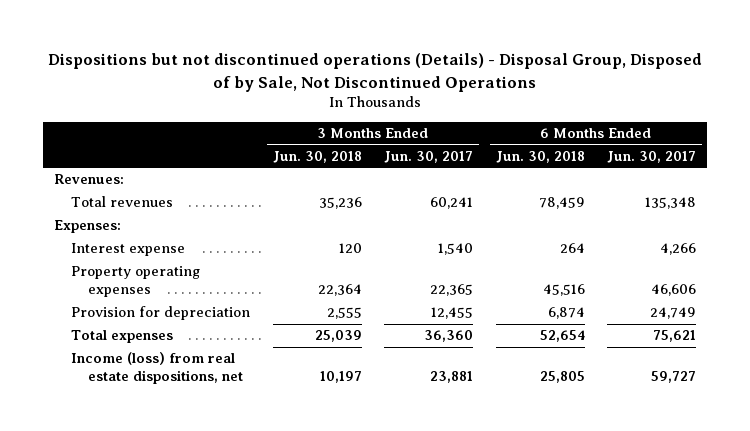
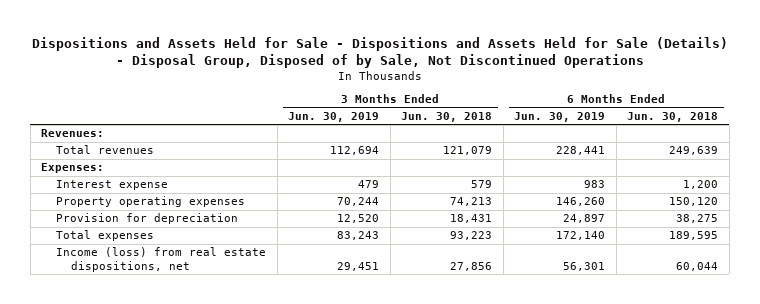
[48,53,703,92] Dispositions but not discontinued operations (Details) - Disposal Group, Disposed of by Sale, Not Discontinued Operations -> [31,36,728,68] Dispositions and Assets Held for Sale - Dispositions and Assets Held for Sale (Details) - Disposal Group, Disposed of by Sale, Not Discontinued Operations
[384,150,474,163] Jun. 30, 2017 -> none
[607,150,697,163] Jun. 30, 2017 -> none
none -> [288,111,380,122] Jun. 30, 2019
none -> [514,111,606,122] Jun. 30, 2019
[318,197,362,210] 35,236 -> [443,146,493,156] 121,079
[538,197,585,210] 78,459 -> [669,146,719,156] 249,639
[338,243,362,254] 120 -> [471,180,493,189] 579
[559,243,585,254] 264 -> [683,180,719,190] 1,200
[317,284,362,297] 22,364 -> [450,197,493,207] 74,213
[542,284,585,297] 45,516 -> [669,197,719,207] 150,120
[326,307,362,320] 2,555 -> [450,214,493,224] 18,431
[547,307,585,320] 6,874 -> [676,214,719,224] 38,275
[314,330,362,343] 25,039 -> [450,231,493,241] 93,223
[539,330,585,343] 52,654 -> [669,231,719,241] 189,595
[319,371,362,384] 10,197 -> [450,261,493,271] 27,856
[539,371,585,384] 25,805 -> [676,261,719,271] 60,044

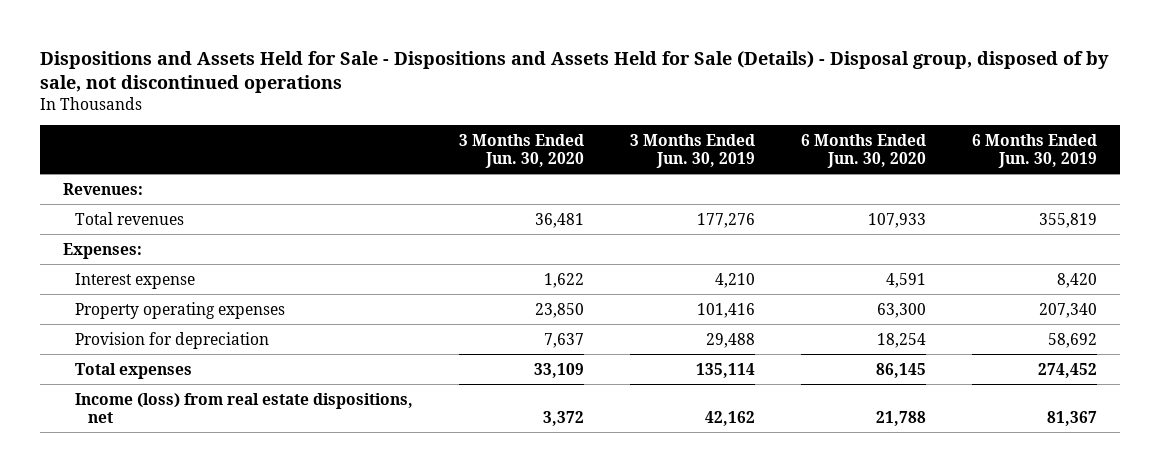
[31,36,728,68] Dispositions and Assets Held for Sale - Dispositions and Assets Held for Sale (Details) - Disposal Group, Disposed of by Sale, Not Discontinued Operations -> [40,50,1110,93] Dispositions and Assets Held for Sale - Dispositions and Assets Held for Sale (Details) - Disposal group, disposed of by sale, not discontinued operations
[401,111,493,122] Jun. 30, 2018 -> none
[627,111,719,122] Jun. 30, 2018 -> none
none -> [459,133,585,168] 3 Months Ended Jun. 30, 2020
none -> [801,133,927,168] 6 Months Ended Jun. 30, 2020
[330,146,380,156] 112,694 -> [697,212,756,228] 177,276
[556,146,606,156] 228,441 -> [1038,212,1097,228] 355,819
[358,180,380,189] 479 -> [715,272,756,288] 4,210
[584,180,606,189] 983 -> [1056,272,1097,288] 8,420
[337,197,380,207] 70,244 -> [697,302,756,318] 101,416
[556,197,606,207] 146,260 -> [1038,302,1097,318] 207,340
[337,214,380,224] 12,520 -> [706,332,756,348] 29,488
[563,214,606,224] 24,897 -> [1047,332,1097,348] 58,692
[337,231,380,241] 83,243 -> [696,362,756,378] 135,114
[556,231,606,241] 172,140 -> [1037,362,1097,378] 274,452
[337,261,380,271] 29,451 -> [705,410,756,426] 42,162
[563,261,606,271] 56,301 -> [1046,410,1097,426] 81,367

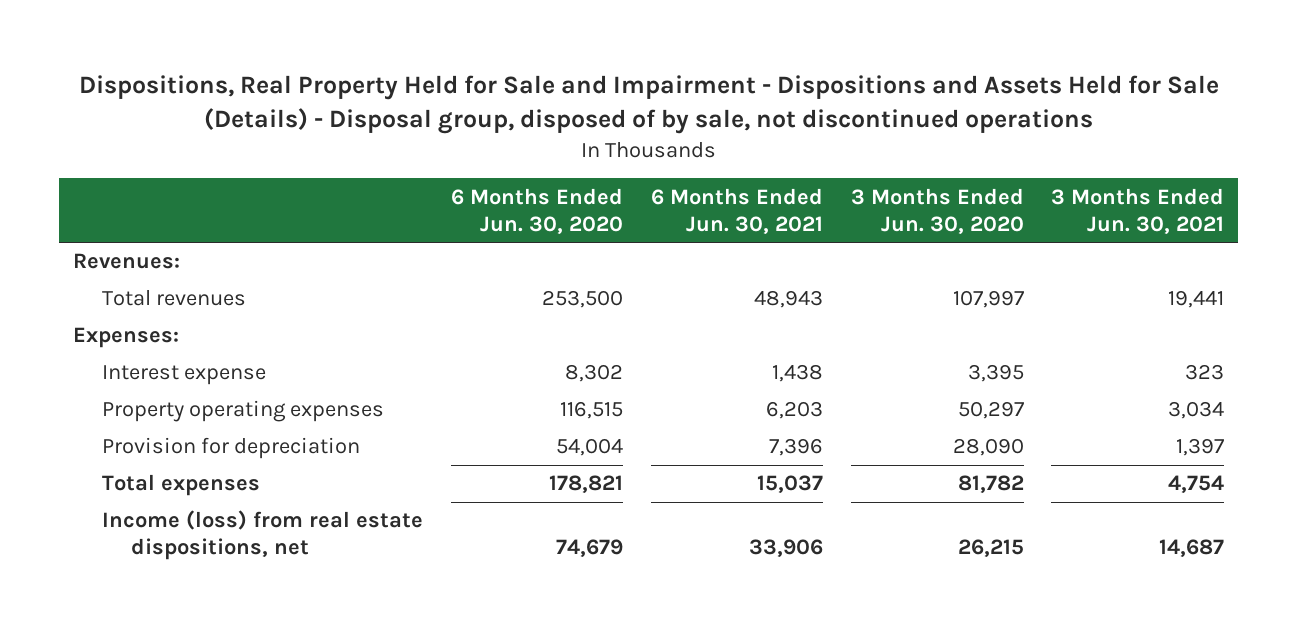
[40,50,1110,93] Dispositions and Assets Held for Sale - Dispositions and Assets Held for Sale (Details) - Disposal group, disposed of by sale, not discontinued operations -> [78,74,1219,134] Dispositions, Real Property Held for Sale and Impairment - Dispositions and Assets Held for Sale (Details) - Disposal group, disposed of by sale, not discontinued operations
[630,133,756,168] 3 Months Ended Jun. 30, 2019 -> none
[971,133,1097,168] 6 Months Ended Jun. 30, 2019 -> none
none -> [650,187,823,234] 6 Months Ended Jun. 30, 2021
none -> [1051,187,1225,234] 3 Months Ended Jun. 30, 2021
[535,212,585,228] 36,481 -> [952,290,1024,309] 107,997
[868,212,927,228] 107,933 -> [541,290,623,309] 253,500
[544,272,585,288] 1,622 -> [967,364,1024,383] 3,395
[886,272,927,288] 4,591 -> [564,364,623,383] 8,302
[535,302,585,318] 23,850 -> [957,401,1024,420] 50,297
[877,302,927,318] 63,300 -> [559,401,623,420] 116,515
[544,332,585,348] 7,637 -> [952,438,1024,457] 28,090
[877,332,927,348] 18,254 -> [555,438,623,457] 54,004
[534,362,585,378] 33,109 -> [957,475,1024,494] 81,782
[876,362,927,378] 86,145 -> [548,475,623,494] 178,821
[543,410,585,426] 3,372 -> [957,539,1024,558] 26,215
[876,410,927,426] 21,788 -> [555,539,623,558] 74,679

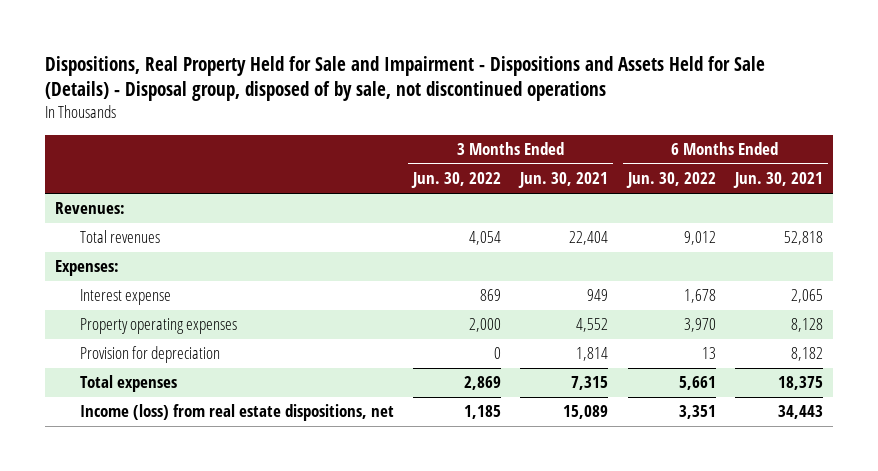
[450,187,623,234] 6 Months Ended Jun. 30, 2020 -> none
[850,187,1024,234] 3 Months Ended Jun. 30, 2020 -> none
none -> [411,172,502,189] Jun. 30, 2022
none -> [625,172,716,189] Jun. 30, 2022
[753,290,823,309] 48,943 -> [784,231,824,246] 52,818
[1168,290,1225,309] 19,441 -> [569,231,609,246] 22,404
[771,364,823,383] 1,438 -> [791,289,824,304] 2,065
[1185,364,1225,381] 323 -> [587,289,609,302] 949
[765,401,823,420] 6,203 -> [791,318,824,333] 8,128
[1168,401,1225,420] 3,034 -> [576,318,609,333] 4,552
[768,438,823,457] 7,396 -> [791,347,824,362] 8,182
[1176,438,1225,457] 1,397 -> [576,347,609,362] 1,814
[756,475,823,494] 15,037 -> [778,376,824,391] 18,375
[1168,475,1225,494] 4,754 -> [571,376,609,391] 7,315
[748,539,823,558] 33,906 -> [778,405,824,420] 34,443
[1159,539,1225,558] 14,687 -> [563,405,609,420] 15,089

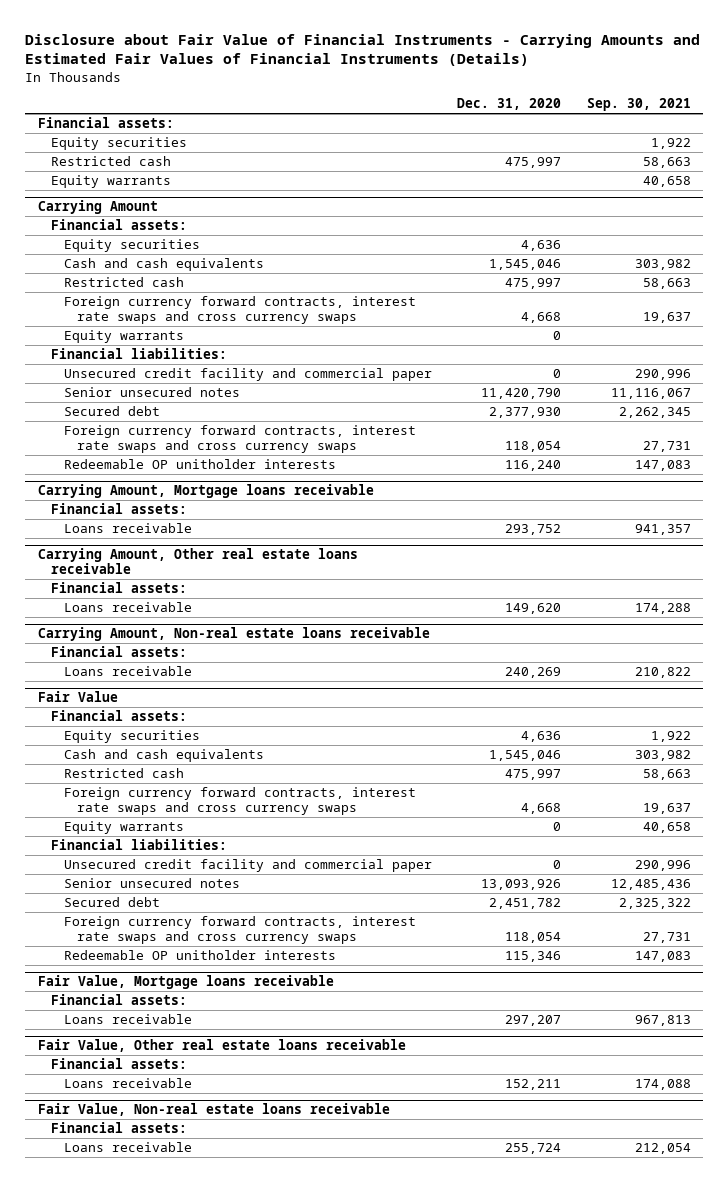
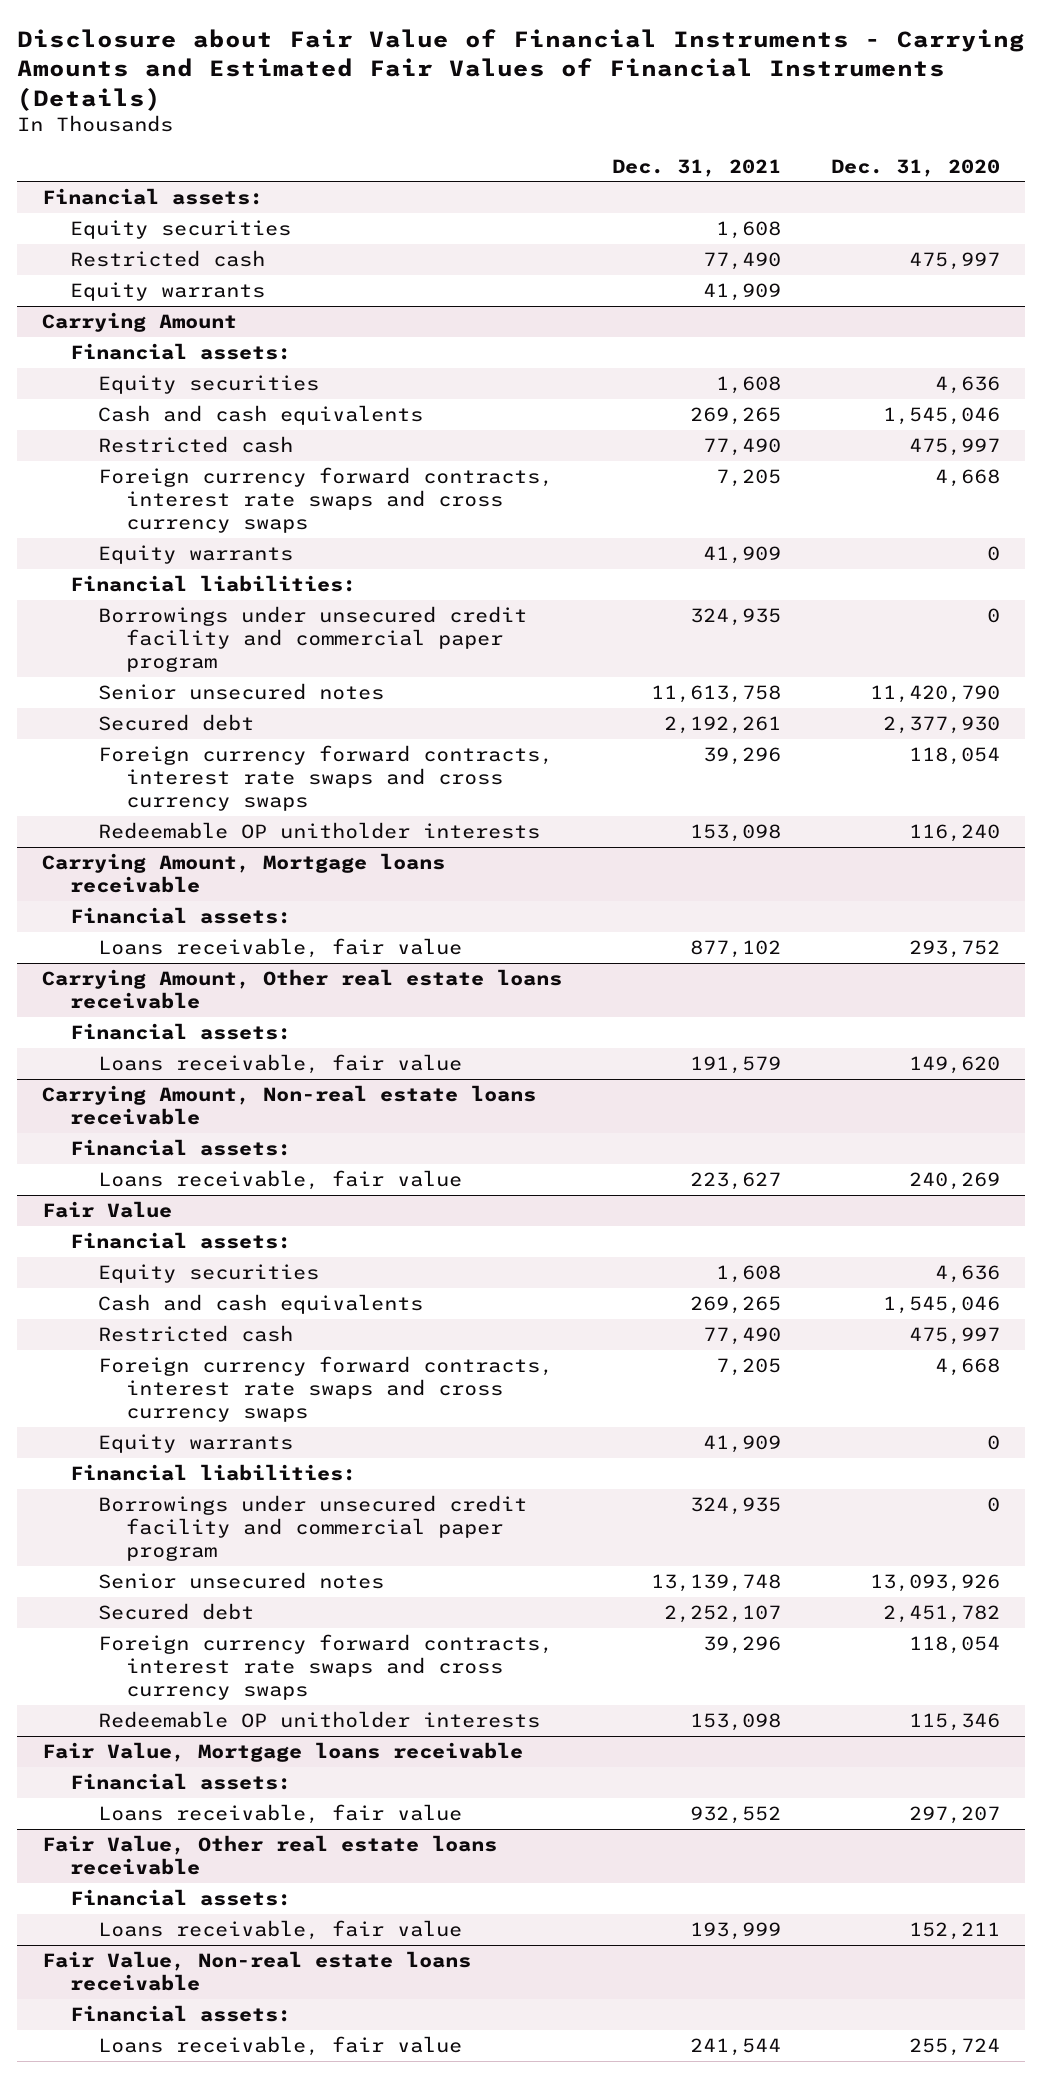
[586,98,691,112] Sep. 30, 2021 -> none
none -> [612,158,782,177] Dec. 31, 2021
[63,367,432,381] Unsecured credit facility and commercial paper -> [98,606,528,673] Borrowings under unsecured credit facility and commercial paper program
[63,522,192,533] Loans receivable -> [98,938,463,959] Loans receivable, fair value
[63,601,192,612] Loans receivable -> [98,1054,463,1075] Loans receivable, fair value
[63,665,192,676] Loans receivable -> [98,1170,463,1191] Loans receivable, fair value
[63,858,432,872] Unsecured credit facility and commercial paper -> [98,1495,528,1562] Borrowings under unsecured credit facility and commercial paper program
[63,1013,192,1024] Loans receivable -> [98,1804,463,1825] Loans receivable, fair value
[63,1077,192,1088] Loans receivable -> [98,1920,463,1941] Loans receivable, fair value
[63,1141,192,1152] Loans receivable -> [98,2036,463,2057] Loans receivable, fair value

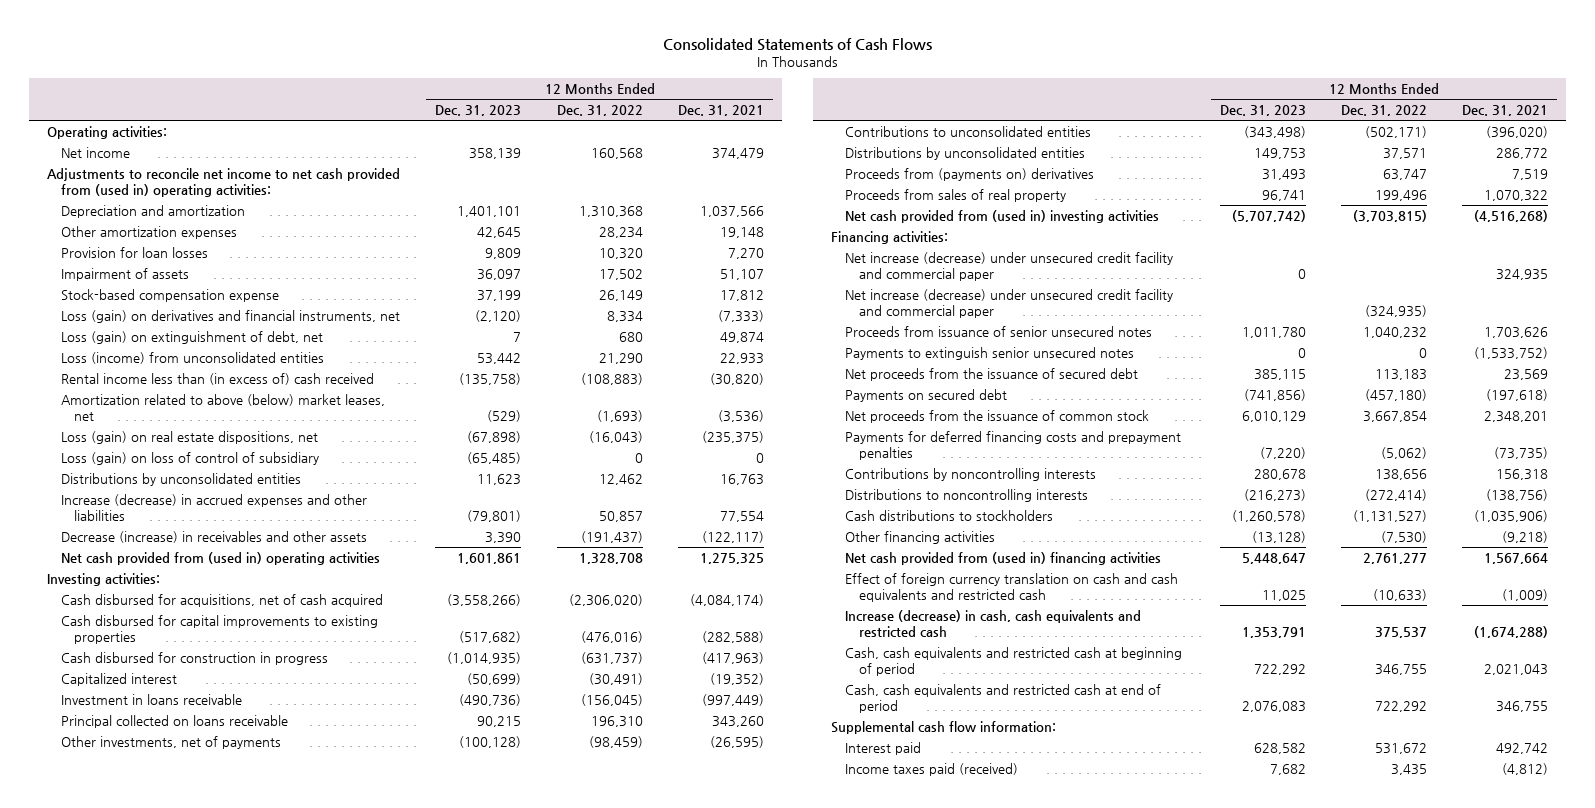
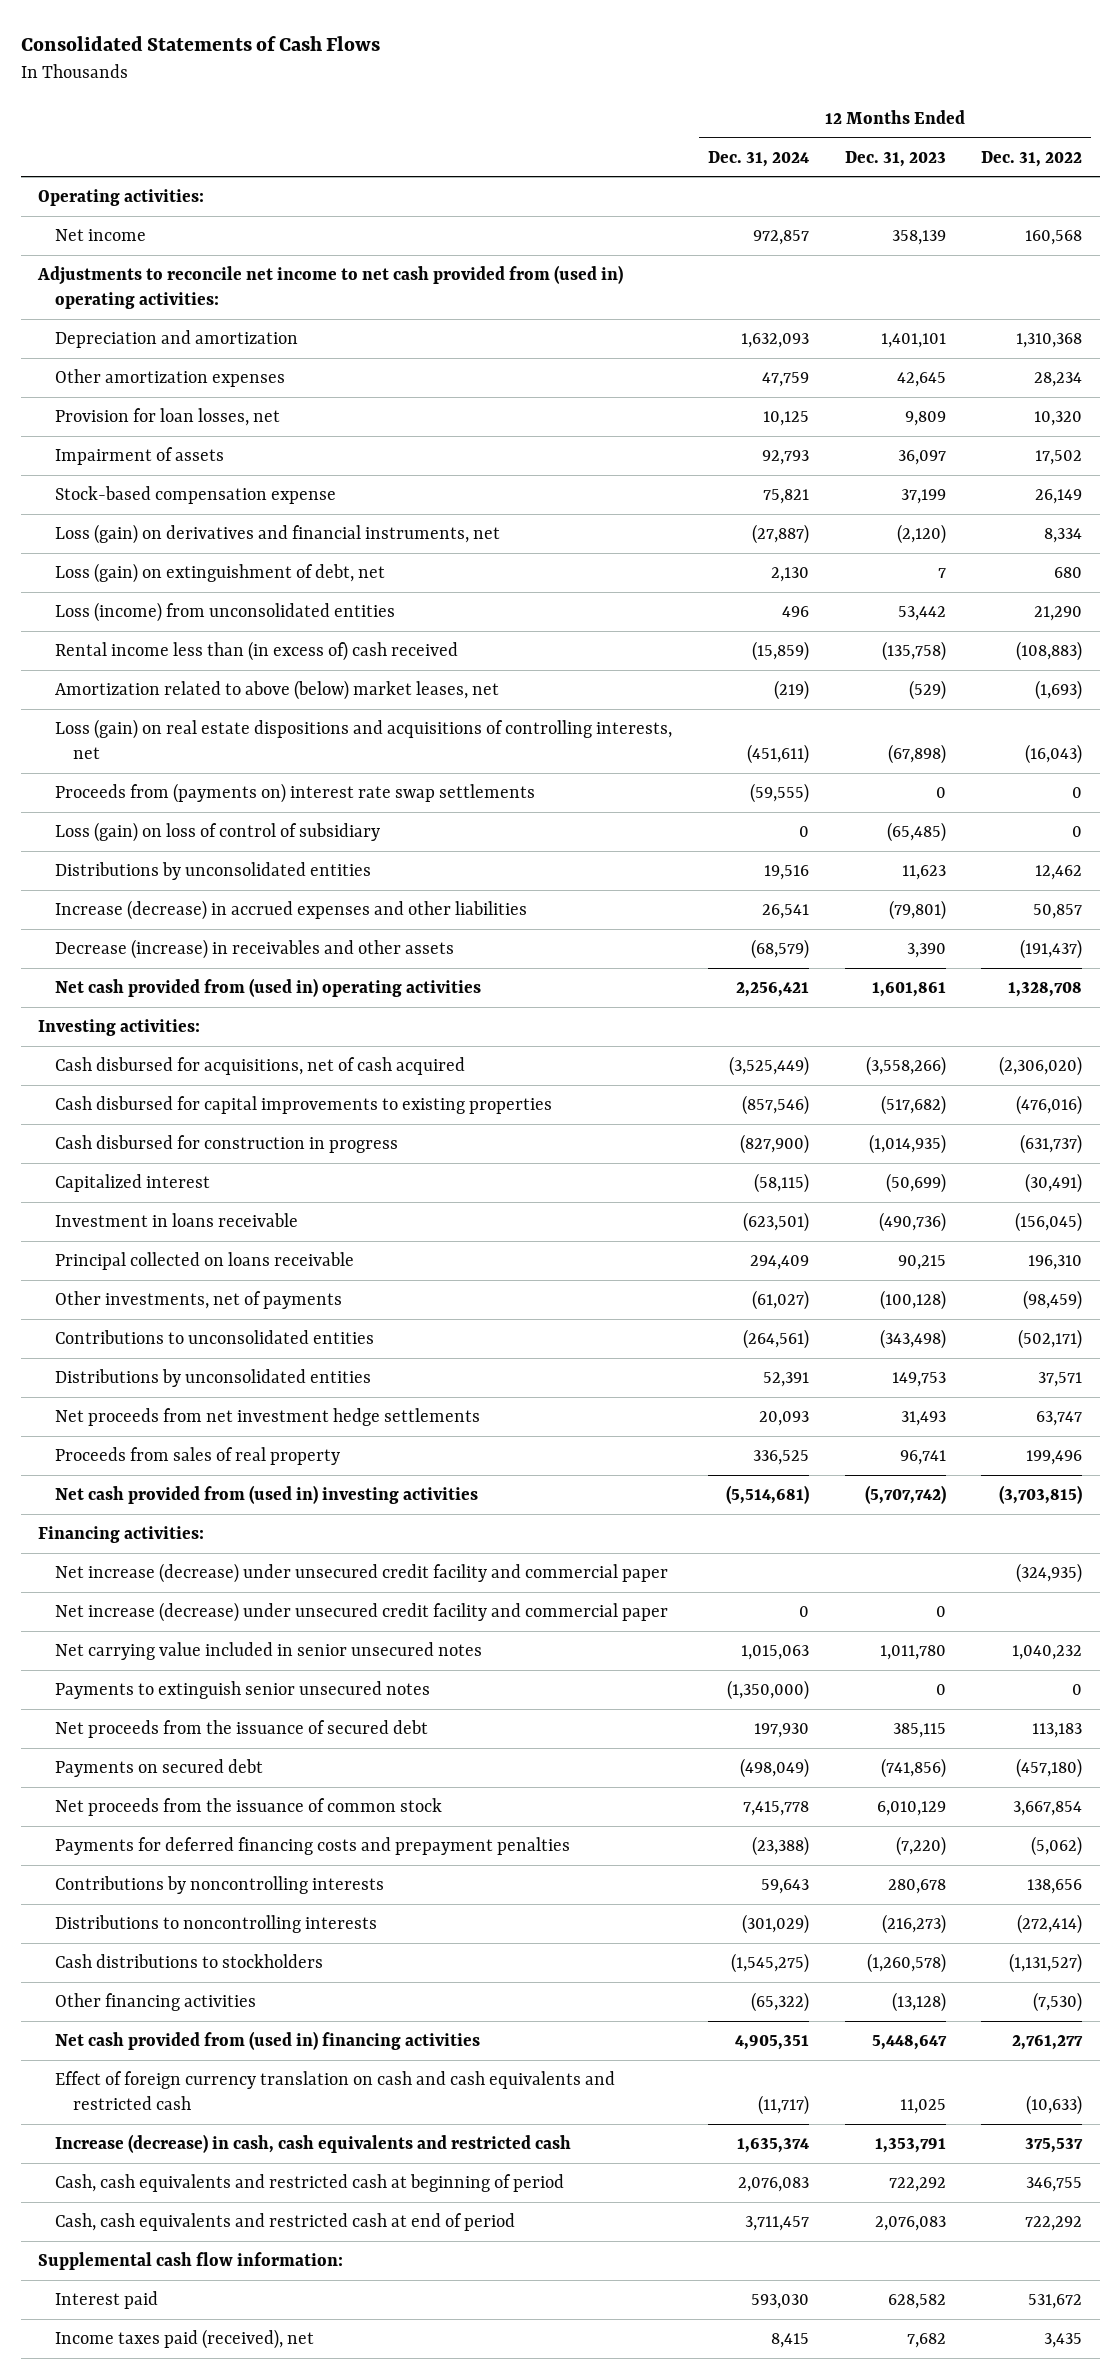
[677,105,764,117] Dec. 31, 2021 -> none
none -> [708,150,810,167] Dec. 31, 2024
[60,246,208,258] Provision for loan losses -> [55,408,281,427] Provision for loan losses, net
[60,430,318,444] Loss (gain) on real estate dispositions, net -> [55,719,673,759] Loss (gain) on real estate dispositions and acquisitions of controlling interests, net
none -> [55,783,536,804] Proceeds from (payments on) interest rate swap settlements
[844,167,1094,181] Proceeds from (payments on) derivatives -> [55,1408,481,1427] Net proceeds from net investment hedge settlements
[844,251,1173,282] Net increase (decrease) under unsecured credit facility and commercial paper -> [55,1602,669,1623] Net increase (decrease) under unsecured credit facility and commercial paper
[844,325,1152,337] Proceeds from issuance of senior unsecured notes -> [55,1642,483,1661] Net carrying value included in senior unsecured notes
[844,762,1018,776] Income taxes paid (received) -> [55,2329,315,2350] Income taxes paid (received), net

